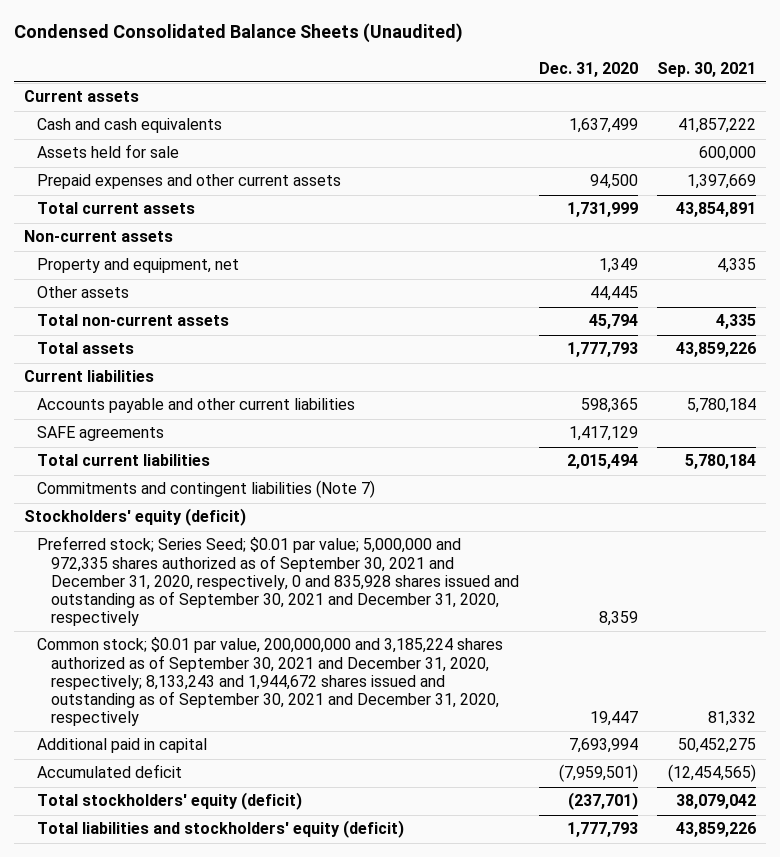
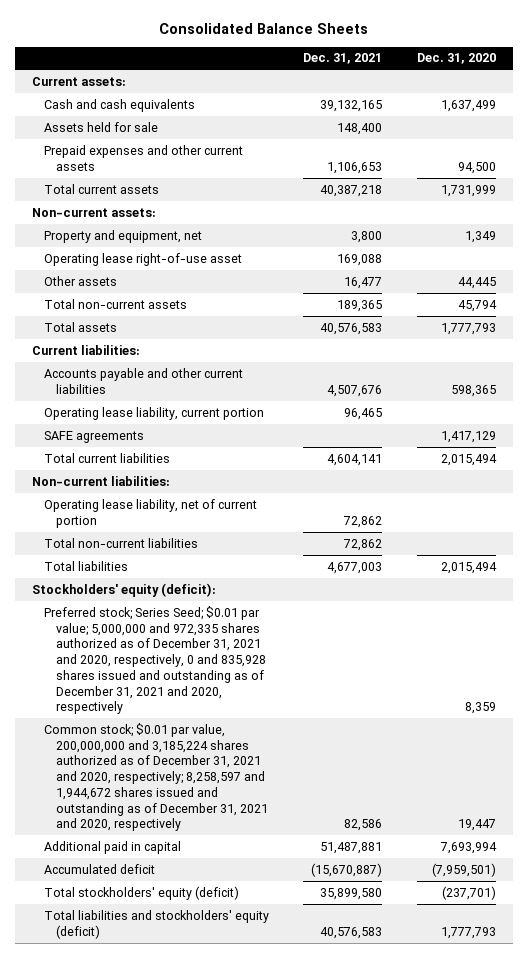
[13,23,463,44] Condensed Consolidated Balance Sheets (Unaudited) -> [158,23,368,35] Consolidated Balance Sheets
[657,61,757,77] Sep. 30, 2021 -> none
none -> [303,53,383,65] Dec. 31, 2021
[23,90,139,103] Current assets -> [31,76,126,86] Current assets:
[23,230,173,243] Non-current assets -> [31,207,156,217] Non-current assets:
none -> [44,252,243,266] Operating lease right-of-use asset
[23,370,154,383] Current liabilities -> [31,344,140,355] Current liabilities:
none -> [44,406,265,420] Operating lease liability, current portion
[37,480,376,499] Commitments and contingent liabilities (Note 7) -> none
none -> [31,475,170,486] Non-current liabilities:
none -> [44,498,258,528] Operating lease liability, net of current portion
none -> [44,537,199,548] Total non-current liabilities
none -> [44,560,129,571] Total liabilities
[23,508,246,527] Stockholders' equity (deficit) -> [31,582,216,597] Stockholders' equity (deficit):
[37,536,520,626] Preferred stock; Series Seed; $0.01 par value; 5,000,000 and 972,335 shares authorized as of September 30, 2021 and December 31, 2020, respectively, 0 and 835,928 shares issued and outstanding as of September 30, 2021 and December 31, 2020, respectively -> [44,605,267,715] Preferred stock; Series Seed; $0.01 par value; 5,000,000 and 972,335 shares authorized as of December 31, 2021 and 2020, respectively, 0 and 835,928 shares issued and outstanding as of December 31, 2021 and 2020, respectively
[37,637,504,726] Common stock; $0.01 par value, 200,000,000 and 3,185,224 shares authorized as of September 30, 2021 and December 31, 2020, respectively; 8,133,243 and 1,944,672 shares issued and outstanding as of September 30, 2021 and December 31, 2020, respectively -> [44,722,269,832] Common stock; $0.01 par value, 200,000,000 and 3,185,224 shares authorized as of December 31, 2021 and 2020, respectively; 8,258,597 and 1,944,672 shares issued and outstanding as of December 31, 2021 and 2020, respectively

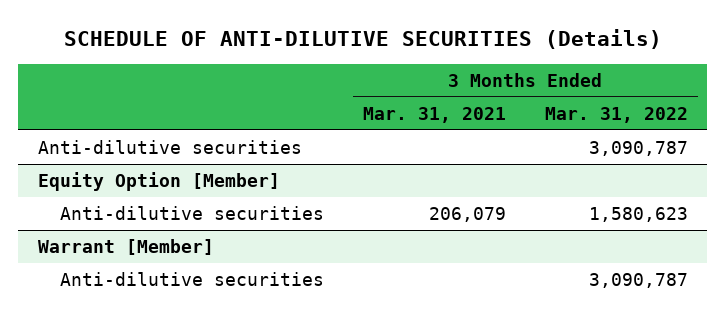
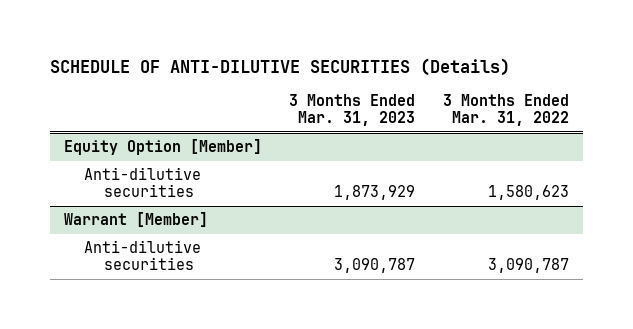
[362,106,506,123] Mar. 31, 2021 -> none
none -> [289,94,416,127] 3 Months Ended Mar. 31, 2023
[37,140,302,155] Anti-dilutive securities -> none

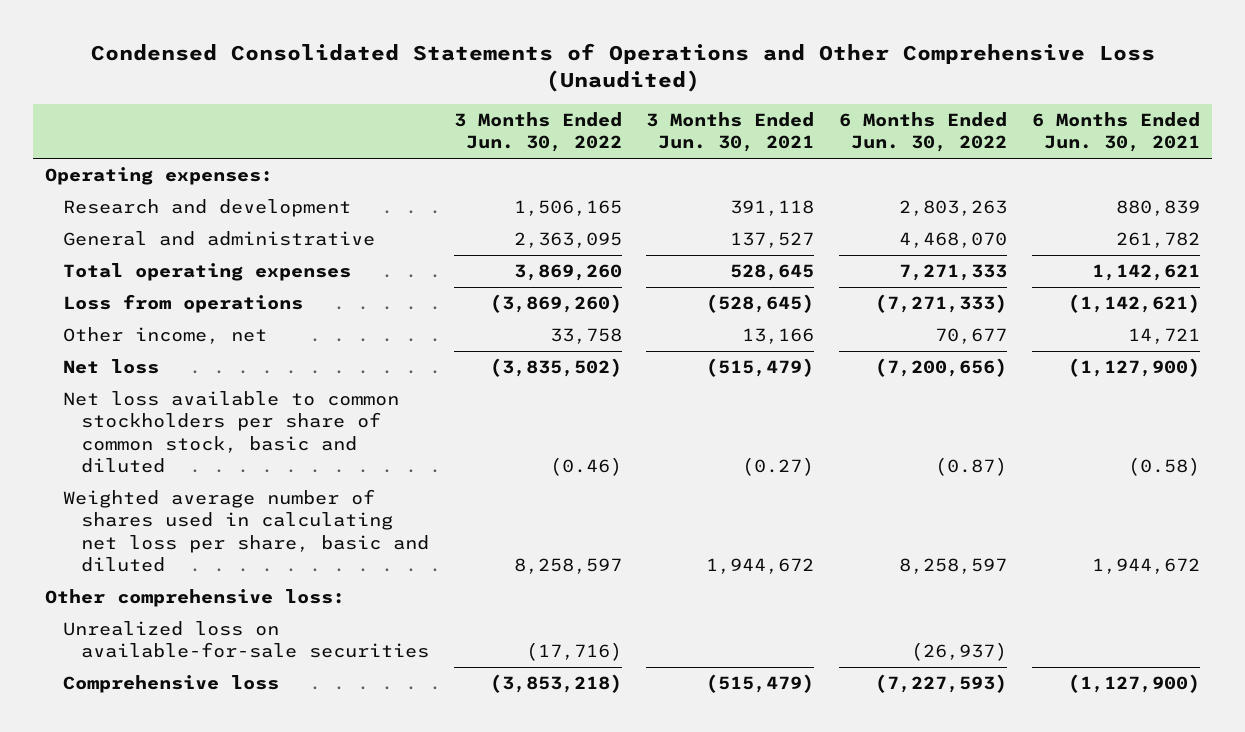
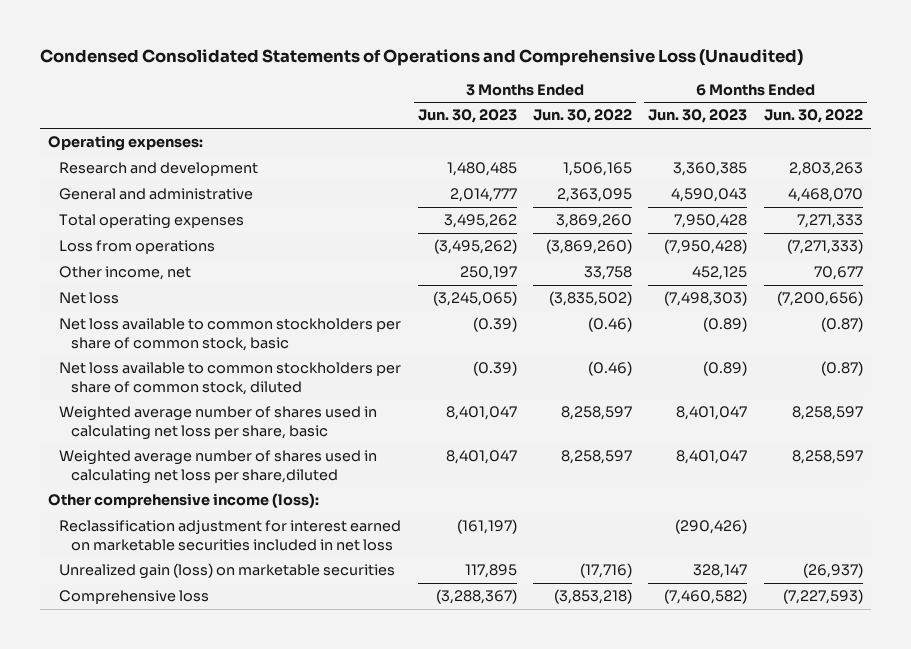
[90,42,1155,92] Condensed Consolidated Statements of Operations and Other Comprehensive Loss (Unaudited) -> [39,49,803,67] Condensed Consolidated Statements of Operations and Comprehensive Loss (Unaudited)
[646,111,815,153] 3 Months Ended Jun. 30, 2021 -> none
[1031,111,1200,153] 6 Months Ended Jun. 30, 2021 -> none
none -> [417,109,517,124] Jun. 30, 2023
none -> [648,109,748,124] Jun. 30, 2023
[62,390,399,473] Net loss available to common stockholders per share of common stock, basic and diluted -> [59,318,402,351] Net loss available to common stockholders per share of common stock, basic
none -> [59,362,402,395] Net loss available to common stockholders per share of common stock, diluted
[62,488,429,572] Weighted average number of shares used in calculating net loss per share, basic and diluted -> [59,406,378,440] Weighted average number of shares used in calculating net loss per share, basic
none -> [59,450,378,484] Weighted average number of shares used in calculating net loss per share,diluted
[45,588,346,607] Other comprehensive loss: -> [47,493,319,509] Other comprehensive income (loss):
none -> [59,520,402,551] Reclassification adjustment for interest earned on marketable securities included in net loss
[62,620,429,659] Unrealized loss on available-for-sale securities -> [59,563,396,580] Unrealized gain (loss) on marketable securities

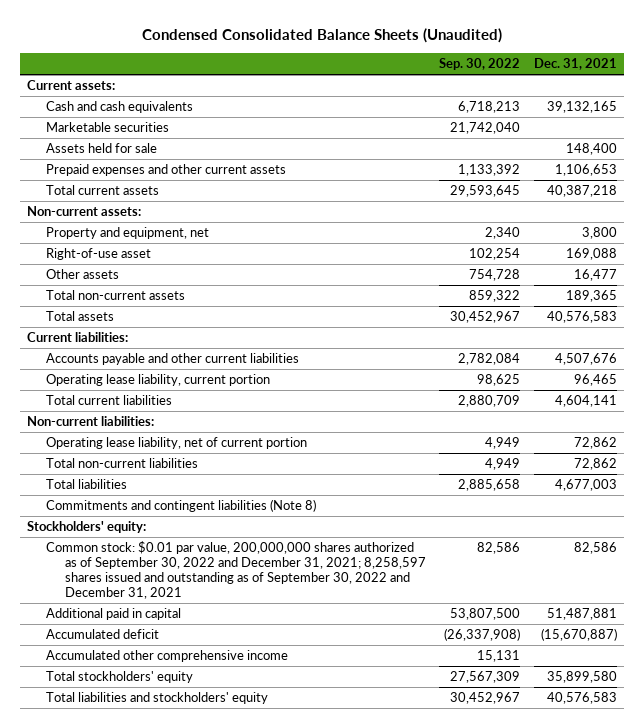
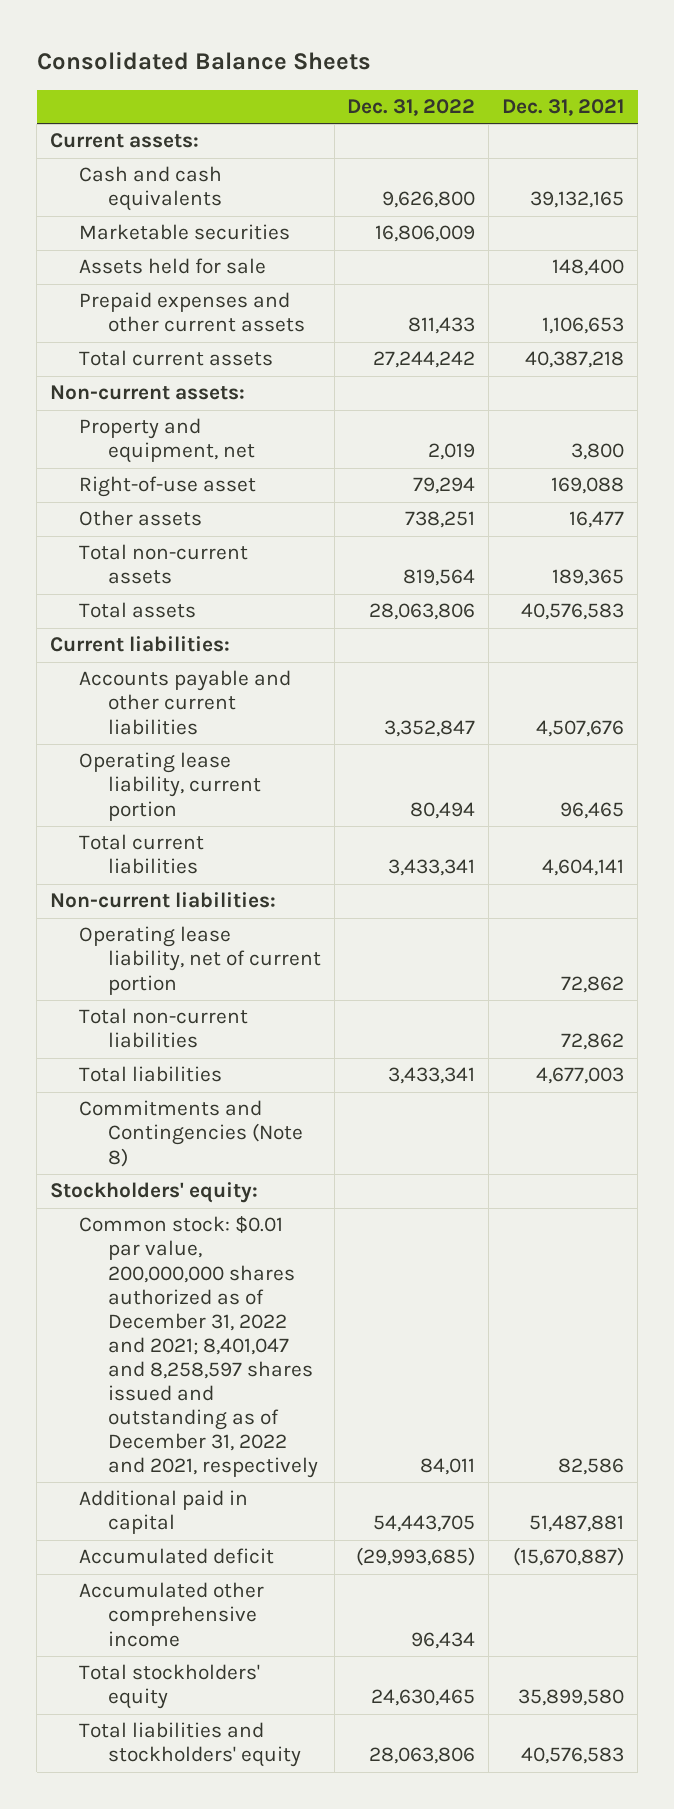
[142,28,503,44] Condensed Consolidated Balance Sheets (Unaudited) -> [36,50,371,70] Consolidated Balance Sheets
[439,58,521,71] Sep. 30, 2022 -> none
none -> [347,98,476,116] Dec. 31, 2022
[46,499,317,513] Commitments and contingent liabilities (Note 8) -> [78,1100,303,1167] Commitments and Contingencies (Note 8)
[46,541,426,599] Common stock: $0.01 par value, 200,000,000 shares authorized as of September 30, 2022 and December 31, 2021; 8,258,597 shares issued and outstanding as of September 30, 2022 and December 31, 2021 -> [78,1216,318,1478] Common stock: $0.01 par value, 200,000,000 shares authorized as of December 31, 2022 and 2021; 8,401,047 and 8,258,597 shares issued and outstanding as of December 31, 2022 and 2021, respectively

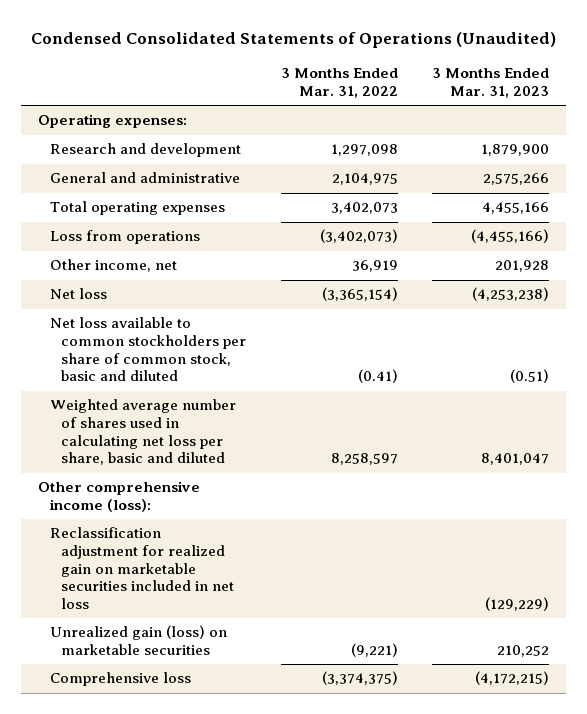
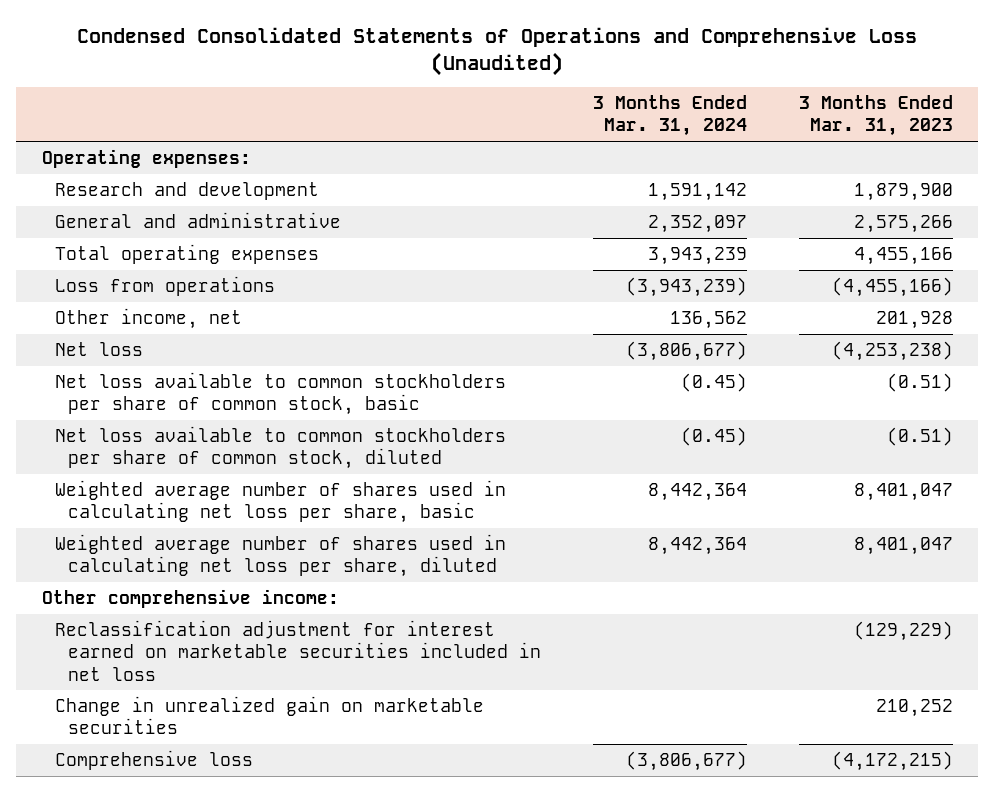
[30,32,556,49] Condensed Consolidated Statements of Operations (Unaudited) -> [77,26,918,76] Condensed Consolidated Statements of Operations and Comprehensive Loss (Unaudited)
[280,68,398,98] 3 Months Ended Mar. 31, 2022 -> none
none -> [592,95,747,137] 3 Months Ended Mar. 31, 2024
[49,317,247,382] Net loss available to common stockholders per share of common stock, basic and diluted -> [55,372,507,416] Net loss available to common stockholders per share of common stock, basic
none -> [55,426,507,470] Net loss available to common stockholders per share of common stock, diluted
[49,399,236,466] Weighted average number of shares used in calculating net loss per share, basic and diluted -> [55,480,507,524] Weighted average number of shares used in calculating net loss per share, basic
none -> [55,534,507,578] Weighted average number of shares used in calculating net loss per share, diluted
[38,481,201,513] Other comprehensive income (loss): -> [41,589,339,609] Other comprehensive income:
[49,527,235,610] Reclassification adjustment for realized gain on marketable securities included in net loss -> [55,620,542,681] Reclassification adjustment for interest earned on marketable securities included in net loss
[49,625,227,656] Unrealized gain (loss) on marketable securities -> [55,696,485,735] Change in unrealized gain on marketable securities

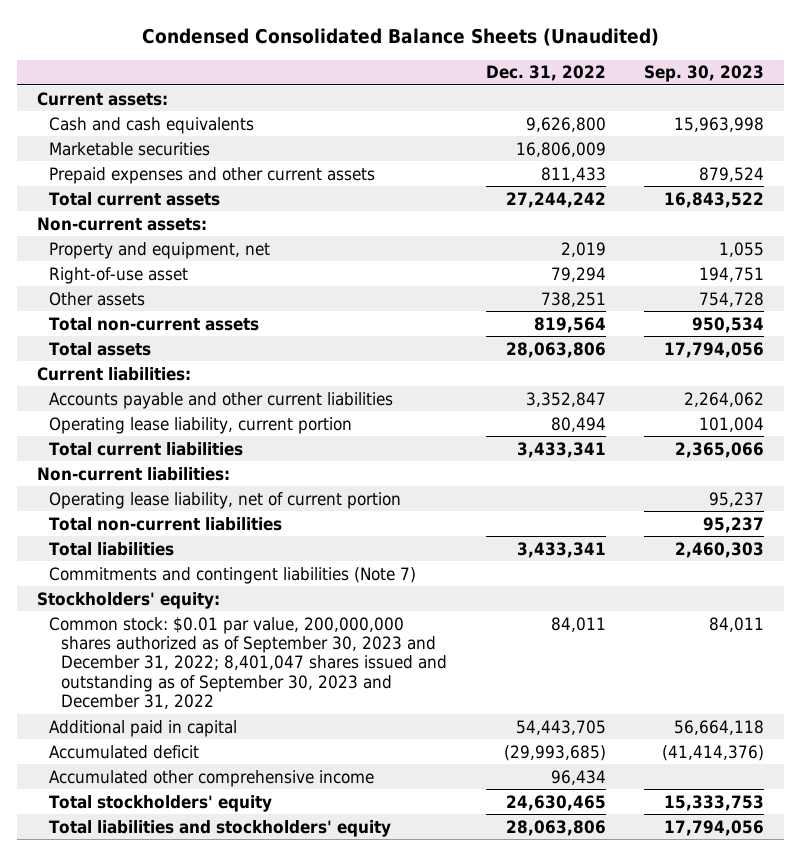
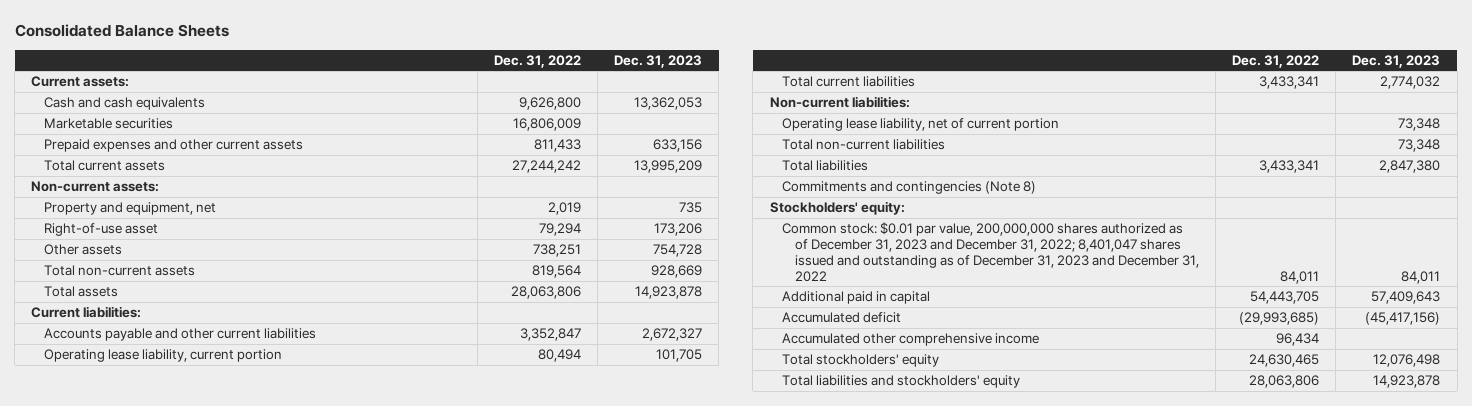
[141,28,659,47] Condensed Consolidated Balance Sheets (Unaudited) -> [14,23,229,37] Consolidated Balance Sheets
[644,65,765,83] Sep. 30, 2023 -> none
none -> [614,54,703,68] Dec. 31, 2023
[48,566,416,584] Commitments and contingent liabilities (Note 7) -> [782,181,1037,195] Commitments and contingencies (Note 8)
[48,616,447,710] Common stock: $0.01 par value, 200,000,000 shares authorized as of September 30, 2023 and December 31, 2022; 8,401,047 shares issued and outstanding as of September 30, 2023 and December 31, 2022 -> [782,222,1199,282] Common stock: $0.01 par value, 200,000,000 shares authorized as of December 31, 2023 and December 31, 2022; 8,401,047 shares issued and outstanding as of December 31, 2023 and December 31, 2022

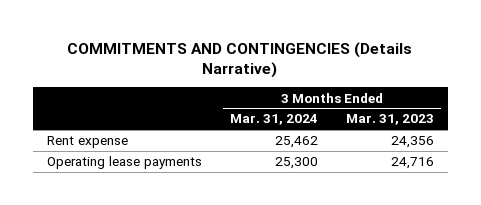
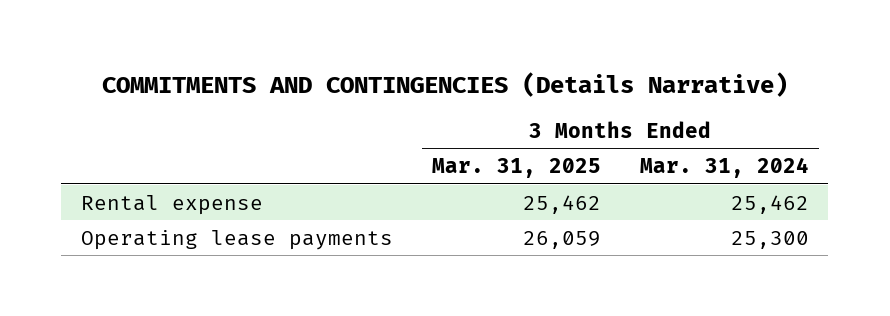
[346,114,435,126] Mar. 31, 2023 -> none
none -> [431,158,601,179] Mar. 31, 2025
[46,136,128,149] Rent expense -> [80,194,263,215] Rental expense

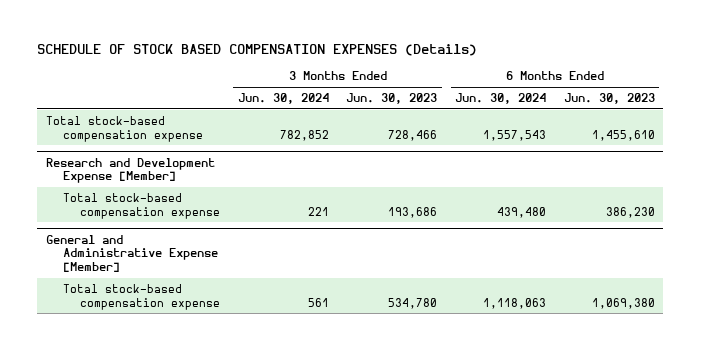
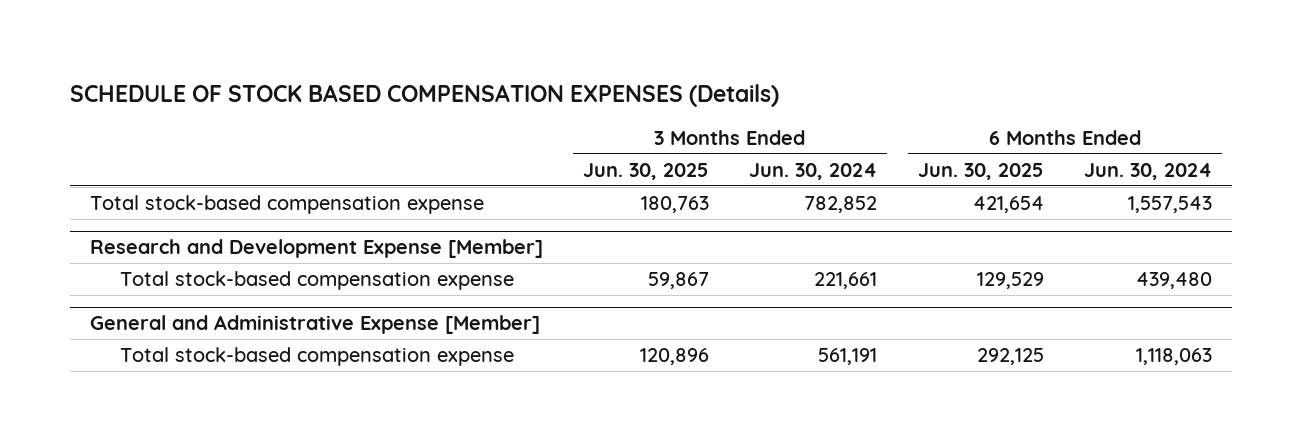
[346,93,438,105] Jun. 30, 2023 -> none
[563,93,655,105] Jun. 30, 2023 -> none
none -> [583,162,710,180] Jun. 30, 2025
none -> [917,162,1044,180] Jun. 30, 2025
[307,206,329,216] 221 -> [814,272,878,290] 221,661
[307,297,329,307] 561 -> [818,348,878,366] 561,191

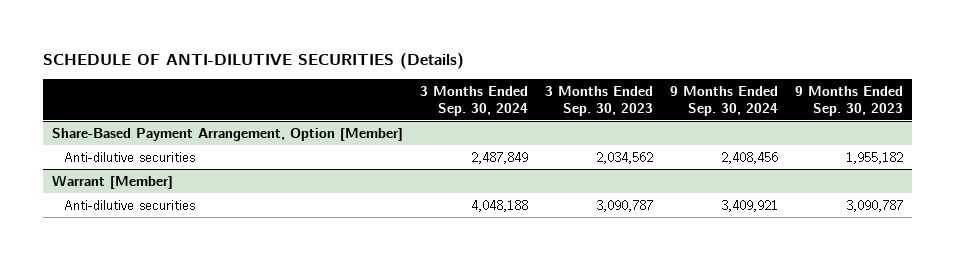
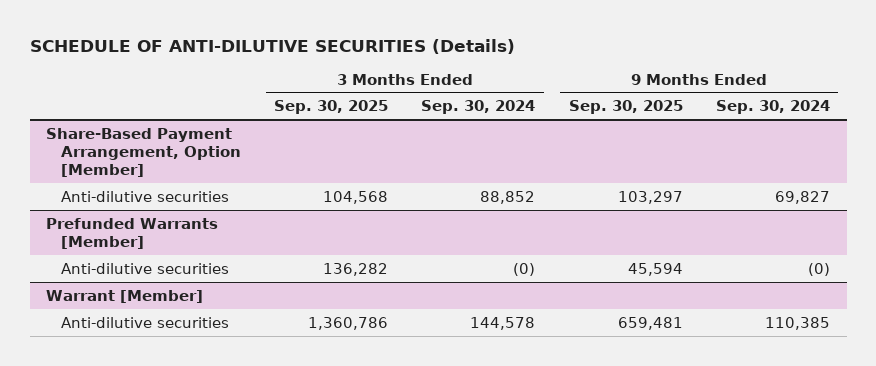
[544,85,653,116] 3 Months Ended Sep. 30, 2023 -> none
[795,85,904,116] 9 Months Ended Sep. 30, 2023 -> none
none -> [274,100,389,115] Sep. 30, 2025
none -> [568,100,683,115] Sep. 30, 2025
[470,151,528,164] 2,487,849 -> [480,190,536,204] 88,852
[721,151,779,164] 2,408,456 -> [774,190,830,204] 69,827
none -> [46,217,219,249] Prefunded Warrants [Member]
none -> [60,262,229,274] Anti-dilutive securities
[470,199,528,212] 4,048,188 -> [470,316,536,330] 144,578
[721,199,779,212] 3,409,921 -> [764,316,830,330] 110,385

